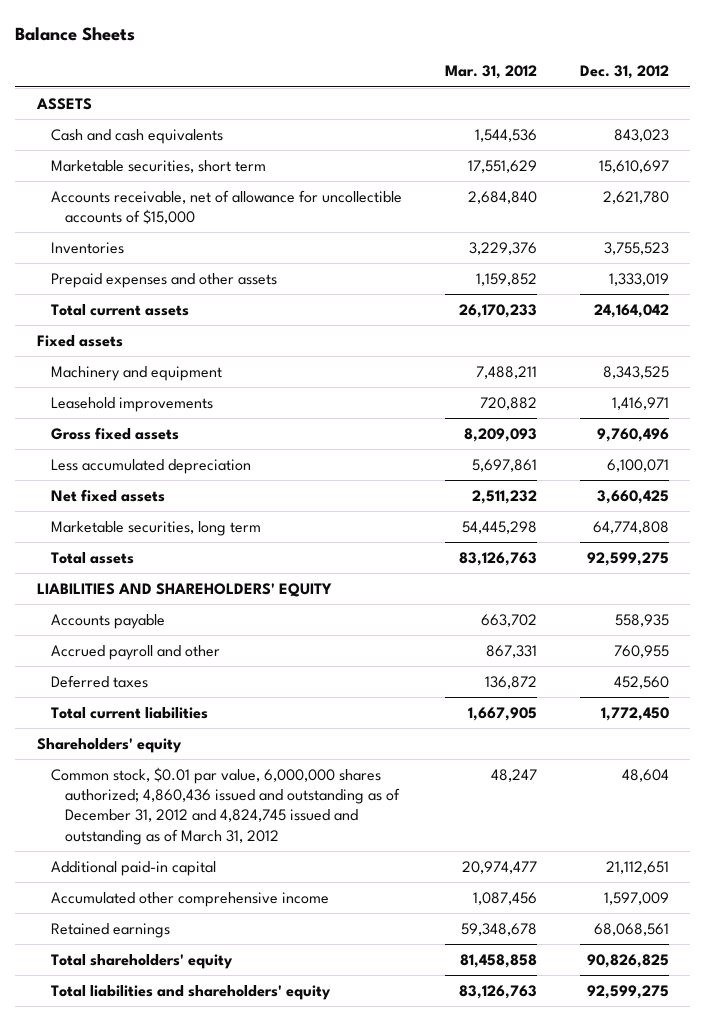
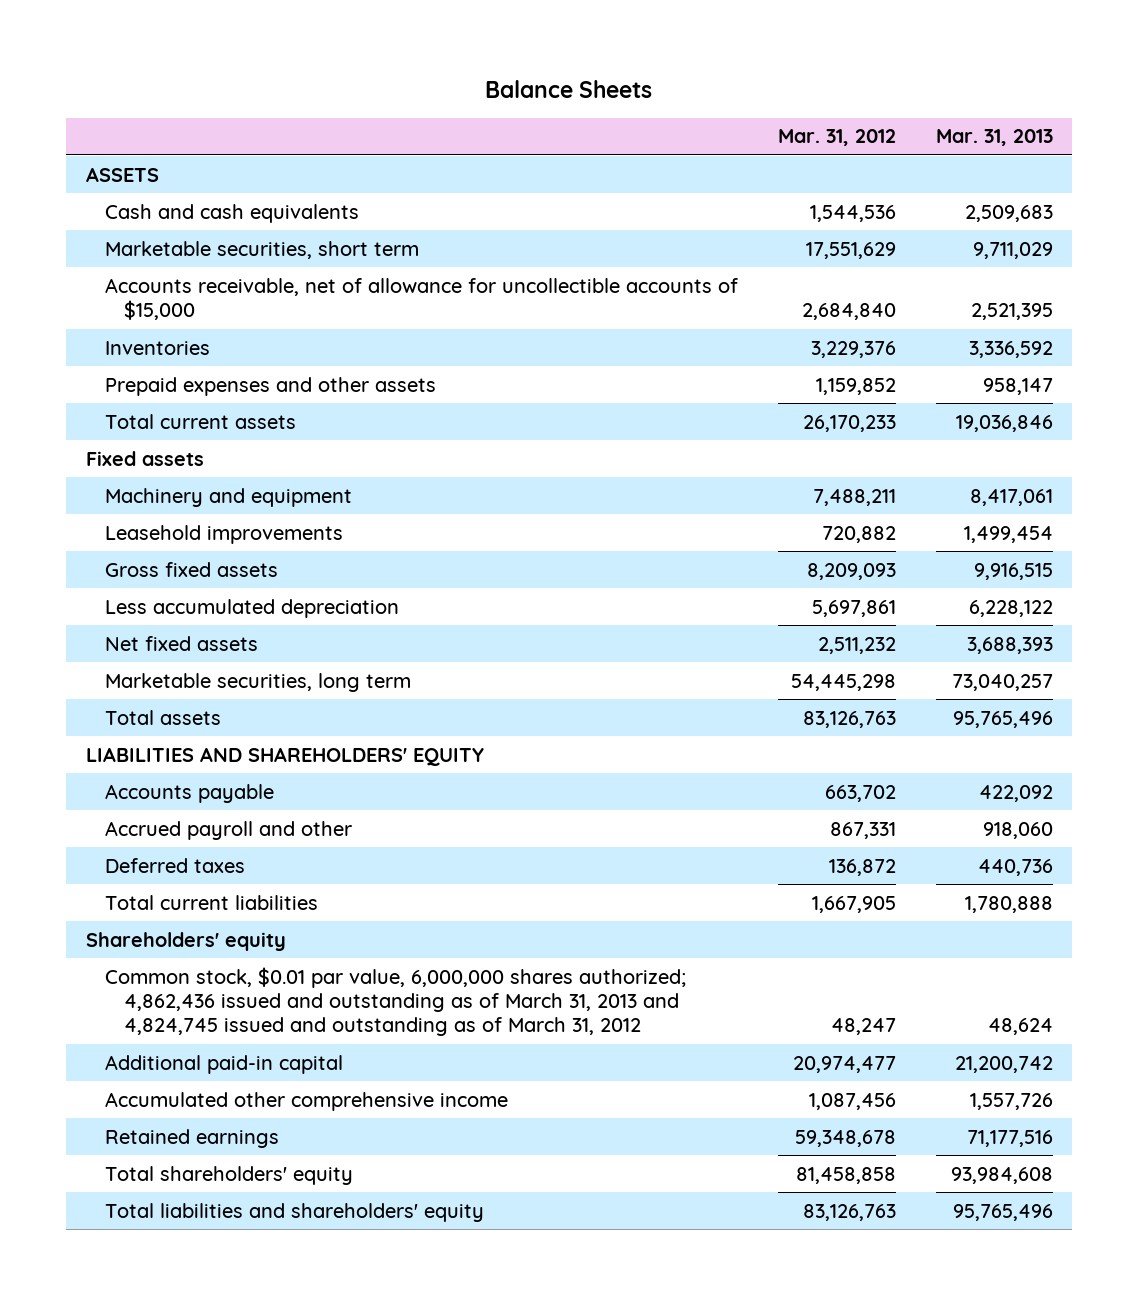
[579,65,669,80] Dec. 31, 2012 -> none
none -> [935,129,1053,147] Mar. 31, 2013
[50,766,400,845] Common stock, $0.01 par value, 6,000,000 shares authorized; 4,860,436 issued and outstanding as of December 31, 2012 and 4,824,745 issued and outstanding as of March 31, 2012 -> [105,966,687,1037] Common stock, $0.01 par value, 6,000,000 shares authorized; 4,862,436 issued and outstanding as of March 31, 2013 and 4,824,745 issued and outstanding as of March 31, 2012

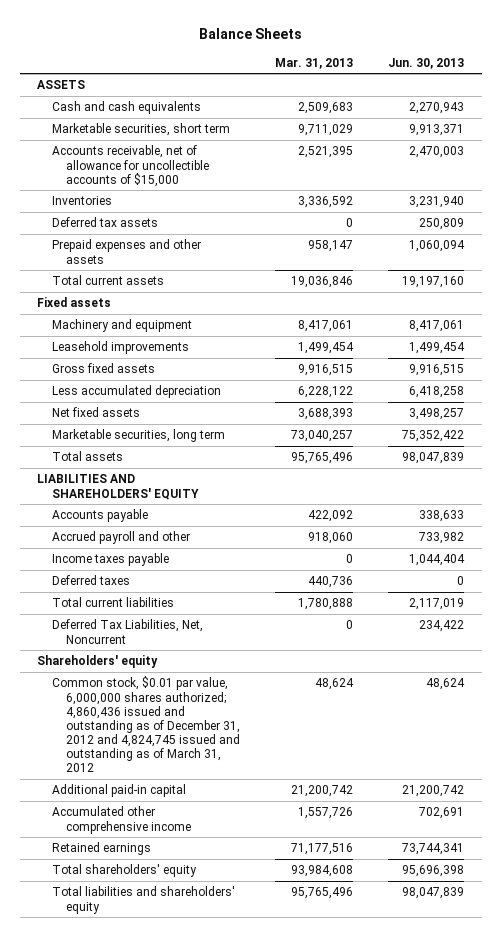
[777,129,896,147] Mar. 31, 2012 -> none
none -> [388,57,465,69] Jun. 30, 2013
none -> [51,217,158,228] Deferred tax assets
none -> [51,553,169,567] Income taxes payable
none -> [51,619,203,644] Deferred Tax Liabilities, Net, Noncurrent
[105,966,687,1037] Common stock, $0.01 par value, 6,000,000 shares authorized; 4,862,436 issued and outstanding as of March 31, 2013 and 4,824,745 issued and outstanding as of March 31, 2012 -> [51,676,241,772] Common stock, $0.01 par value, 6,000,000 shares authorized; 4,860,436 issued and outstanding as of December 31, 2012 and 4,824,745 issued and outstanding as of March 31, 2012

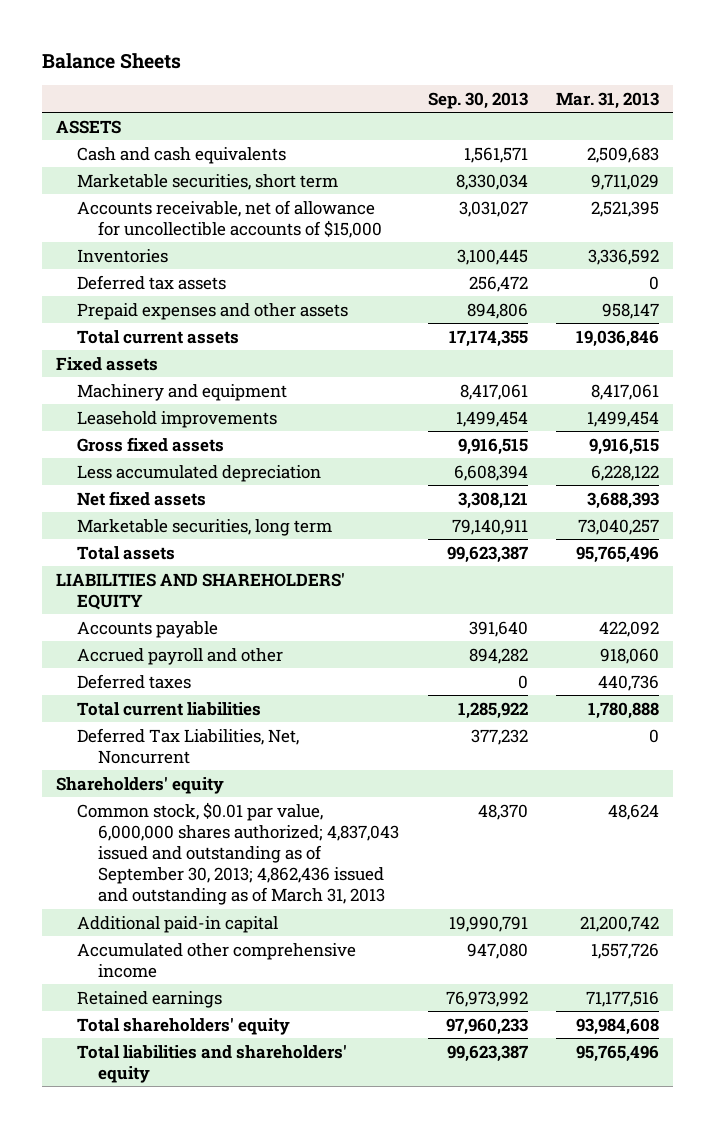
[388,57,465,69] Jun. 30, 2013 -> none
none -> [427,91,528,109] Sep. 30, 2013
[51,553,169,567] Income taxes payable -> none
[51,676,241,772] Common stock, $0.01 par value, 6,000,000 shares authorized; 4,860,436 issued and outstanding as of December 31, 2012 and 4,824,745 issued and outstanding as of March 31, 2012 -> [77,801,400,906] Common stock, $0.01 par value, 6,000,000 shares authorized; 4,837,043 issued and outstanding as of September 30, 2013; 4,862,436 issued and outstanding as of March 31, 2013

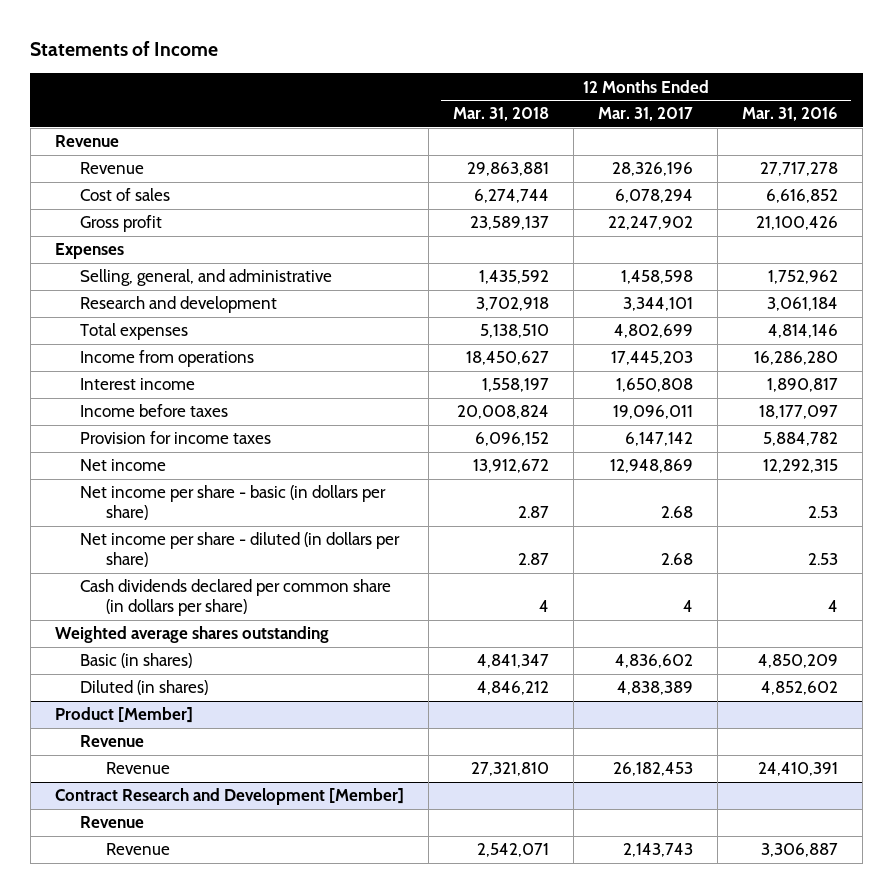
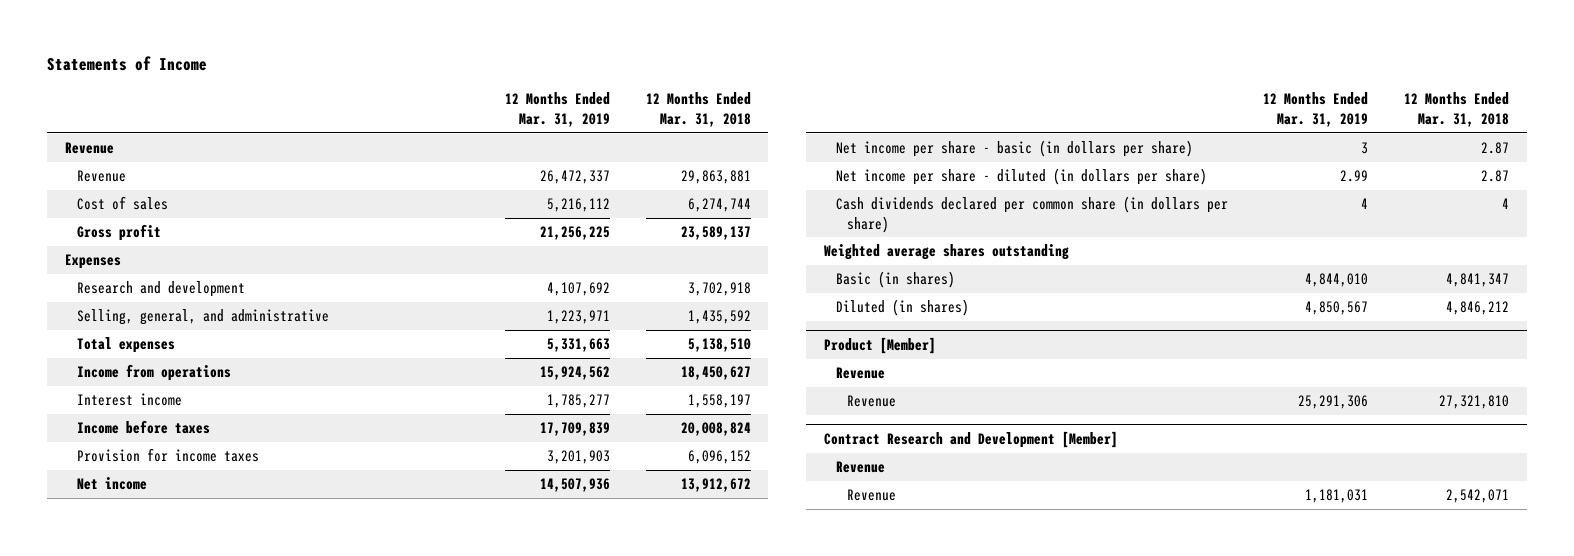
[598,107,694,122] Mar. 31, 2017 -> none
[742,107,839,122] Mar. 31, 2016 -> none
none -> [504,92,610,127] 12 Months Ended Mar. 31, 2019
[80,269,333,287] Selling, general, and administrative -> [76,309,329,326] Selling, general, and administrative

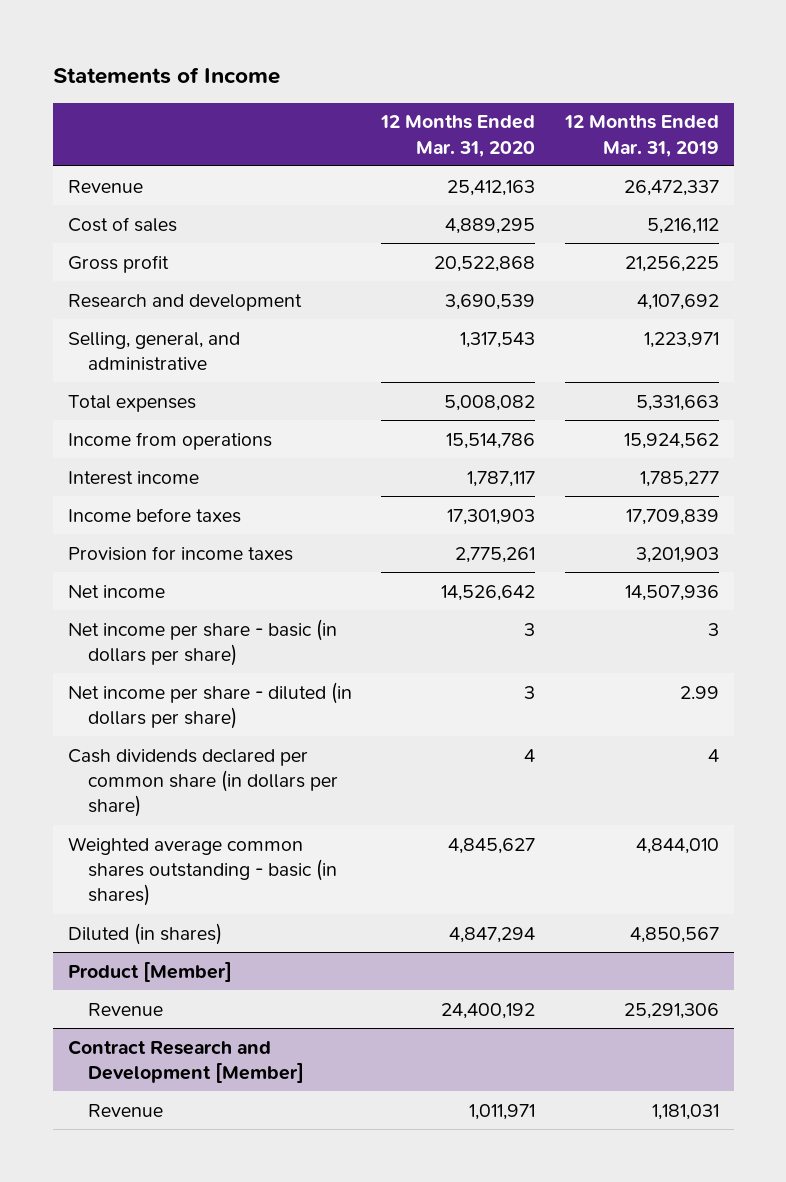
[645,92,751,127] 12 Months Ended Mar. 31, 2018 -> none
none -> [380,115,536,157] 12 Months Ended Mar. 31, 2020
[65,142,115,155] Revenue -> none
[65,254,122,270] Expenses -> none
[823,244,1069,261] Weighted average shares outstanding -> none
[835,271,955,289] Basic (in shares) -> [67,836,338,907] Weighted average common shares outstanding - basic (in shares)
[835,367,885,380] Revenue -> none
[835,461,885,474] Revenue -> none

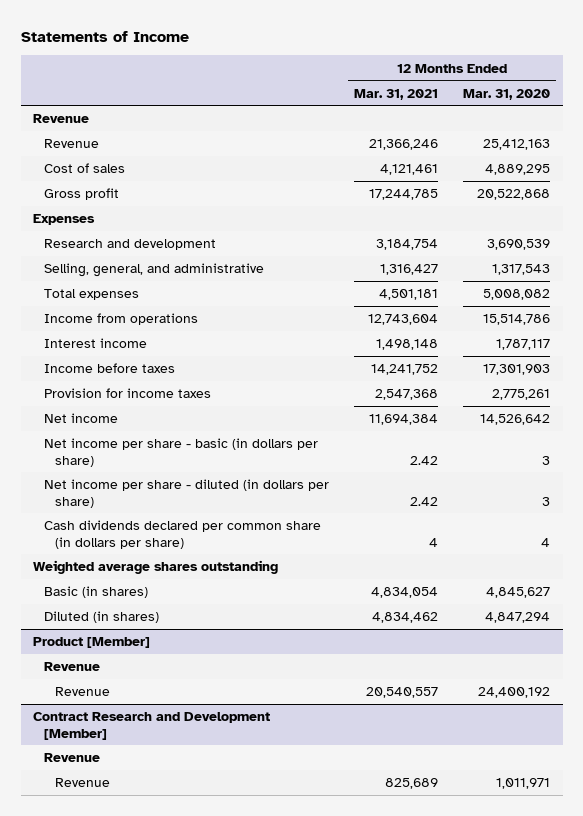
[563,115,719,157] 12 Months Ended Mar. 31, 2019 -> none
none -> [354,88,439,100] Mar. 31, 2021
none -> [33,114,90,124] Revenue
none -> [33,214,96,226] Expenses
none -> [33,560,279,575] Weighted average shares outstanding
[67,836,338,907] Weighted average common shares outstanding - basic (in shares) -> [44,586,149,599] Basic (in shares)
none -> [44,662,101,672] Revenue
none -> [44,753,101,763] Revenue

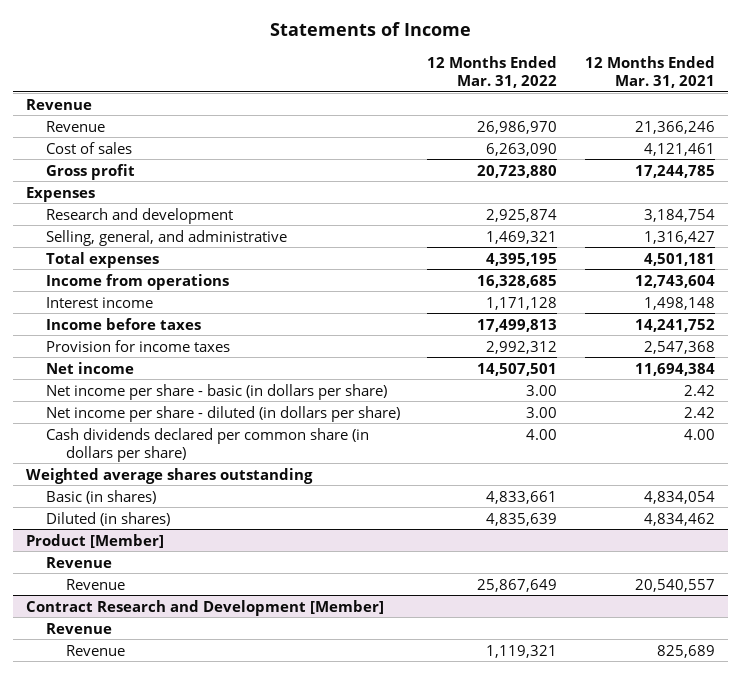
[463,88,551,100] Mar. 31, 2020 -> none
none -> [427,56,558,89] 12 Months Ended Mar. 31, 2022
[429,537,439,547] 4 -> [683,428,715,440] 4.00

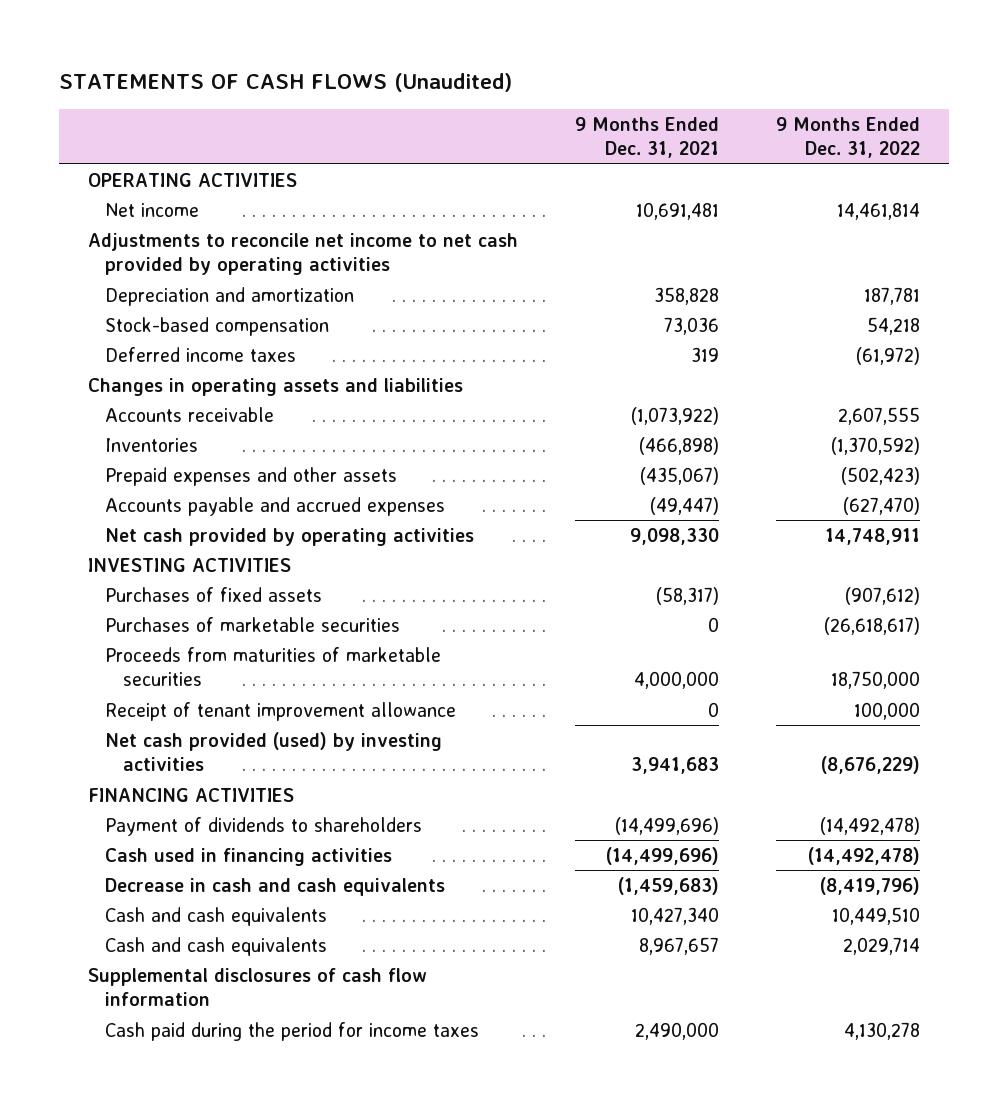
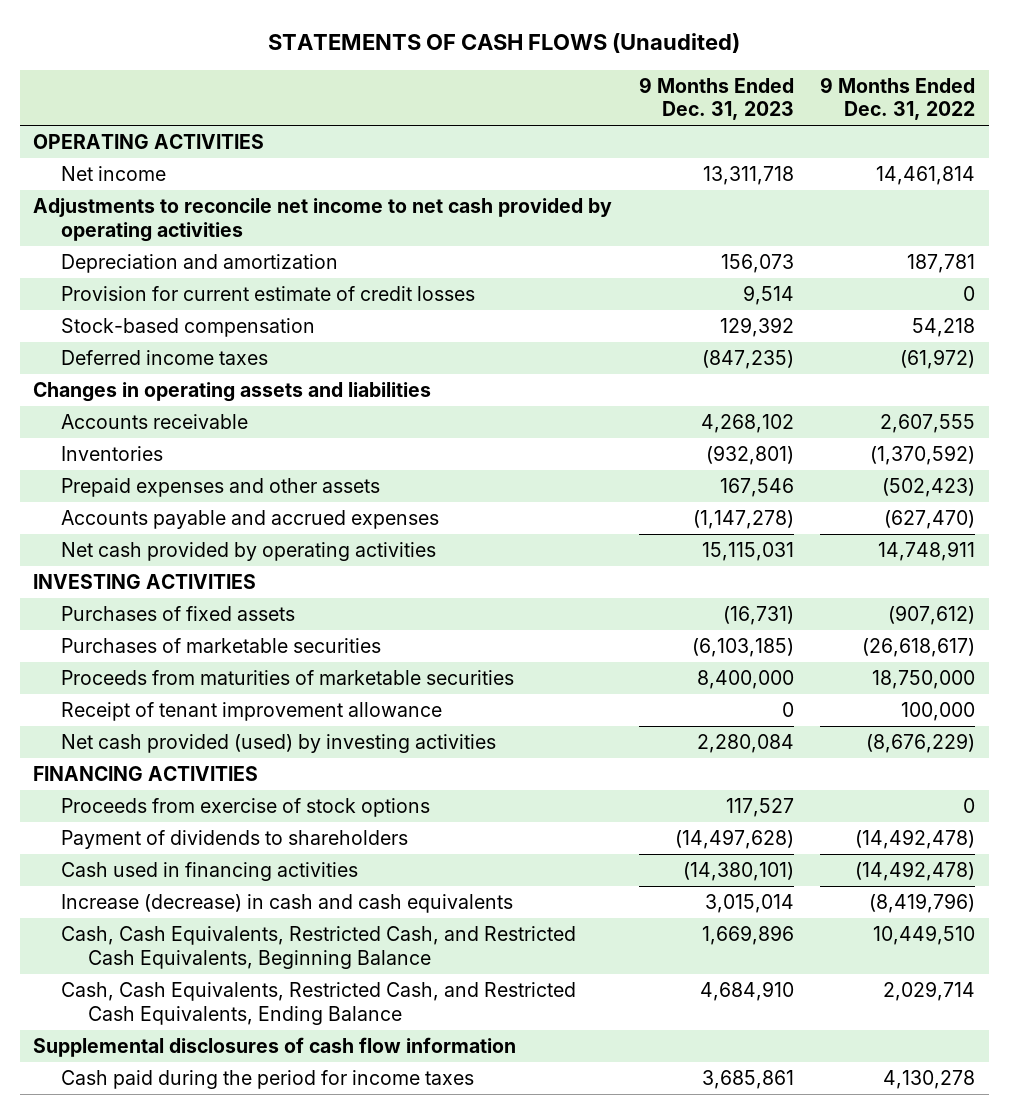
[575,116,720,159] 9 Months Ended Dec. 31, 2021 -> none
none -> [638,76,794,121] 9 Months Ended Dec. 31, 2023
none -> [60,286,475,302] Provision for current estimate of credit losses
none -> [60,798,430,818] Proceeds from exercise of stock options
[105,877,446,896] Decrease in cash and cash equivalents -> [60,894,513,914] Increase (decrease) in cash and cash equivalents
[105,906,328,926] Cash and cash equivalents -> [60,926,576,969] Cash, Cash Equivalents, Restricted Cash, and Restricted Cash Equivalents, Beginning Balance
[105,936,328,956] Cash and cash equivalents -> [60,982,576,1025] Cash, Cash Equivalents, Restricted Cash, and Restricted Cash Equivalents, Ending Balance

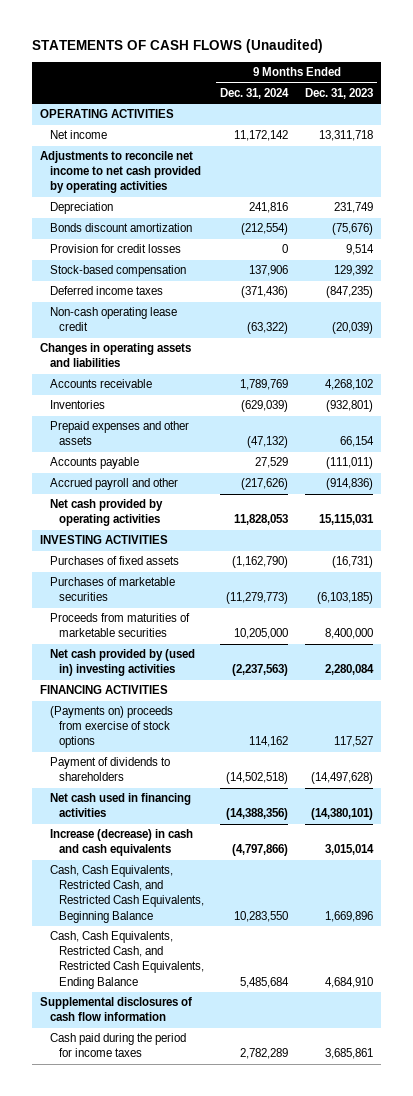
[820,76,976,121] 9 Months Ended Dec. 31, 2022 -> none
none -> [220,87,290,99] Dec. 31, 2024
[60,254,338,274] Depreciation and amortization -> none
none -> [49,202,113,215] Depreciation
none -> [49,223,192,233] Bonds discount amortization
[60,286,475,302] Provision for current estimate of credit losses -> [49,244,181,254] Provision for credit losses
none -> [49,307,177,332] Non-cash operating lease credit
[719,478,794,498] 167,546 -> [339,436,374,448] 66,154
[60,510,439,530] Accounts payable and accrued expenses -> [49,457,139,470] Accounts payable
[692,510,794,530] (1,147,278) -> [325,457,373,470] (111,011)
none -> [49,478,178,491] Accrued payroll and other
[60,702,442,722] Receipt of tenant improvement allowance -> none
[60,734,496,754] Net cash provided (used) by investing activities -> [49,649,195,677] Net cash provided by (used in) investing activities
[60,798,430,818] Proceeds from exercise of stock options -> [49,706,173,749] (Payments on) proceeds from exercise of stock options
[60,862,358,882] Cash used in financing activities -> [49,793,191,818] Net cash used in financing activities

